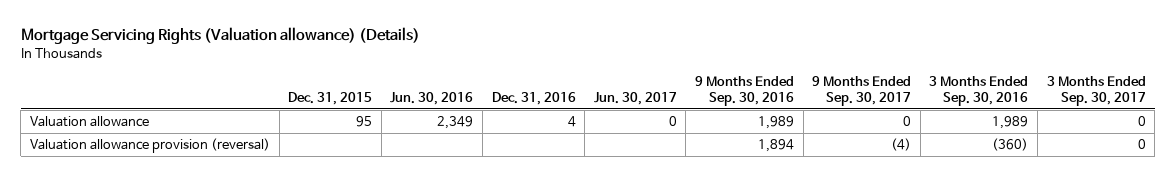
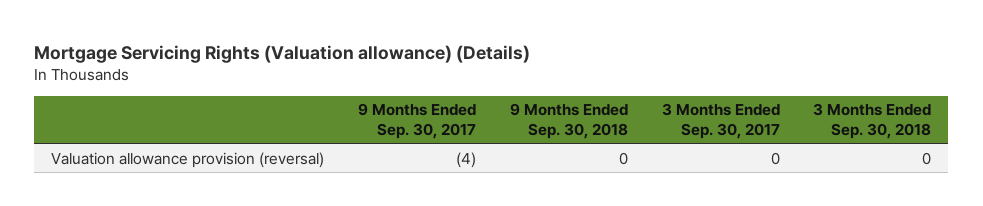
[288,91,373,105] Dec. 31, 2015 -> none
[390,91,474,105] Jun. 30, 2016 -> none
[491,91,576,105] Dec. 31, 2016 -> none
[593,91,677,105] Jun. 30, 2017 -> none
[694,76,794,106] 9 Months Ended Sep. 30, 2016 -> none
[929,76,1029,106] 3 Months Ended Sep. 30, 2016 -> none
none -> [509,103,628,139] 9 Months Ended Sep. 30, 2018
none -> [813,103,932,139] 3 Months Ended Sep. 30, 2018
[29,116,149,128] Valuation allowance -> none

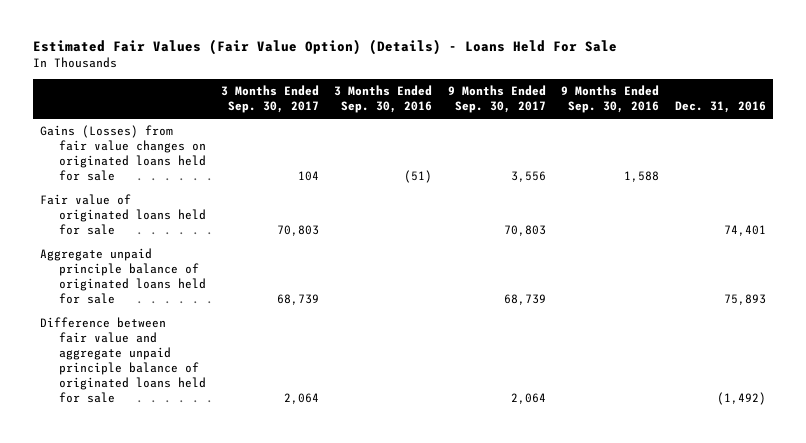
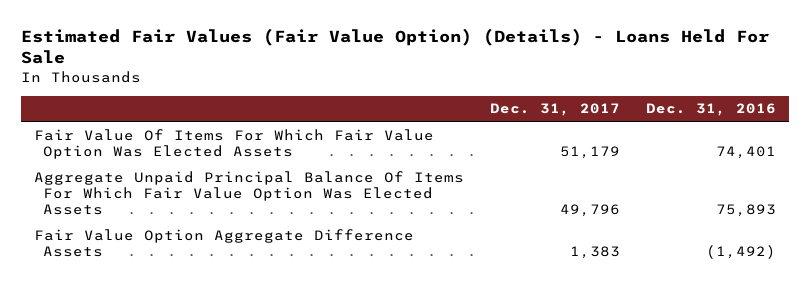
[220,85,319,114] 3 Months Ended Sep. 30, 2017 -> none
[334,85,433,114] 3 Months Ended Sep. 30, 2016 -> none
[447,85,546,114] 9 Months Ended Sep. 30, 2017 -> none
[561,85,660,114] 9 Months Ended Sep. 30, 2016 -> none
none -> [490,103,621,117] Dec. 31, 2017
[40,125,206,182] Gains (Losses) from fair value changes on originated loans held for sale -> none
[40,194,206,236] Fair value of originated loans held for sale -> [33,128,434,159] Fair Value Of Items For Which Fair Value Option Was Elected Assets
[40,248,206,305] Aggregate unpaid principle balance of originated loans held for sale -> [33,170,464,215] Aggregate Unpaid Principal Balance Of Items For Which Fair Value Option Was Elected Assets
[40,317,206,404] Difference between fair value and aggregate unpaid principle balance of originated loans held for sale -> [33,228,414,257] Fair Value Option Aggregate Difference Assets

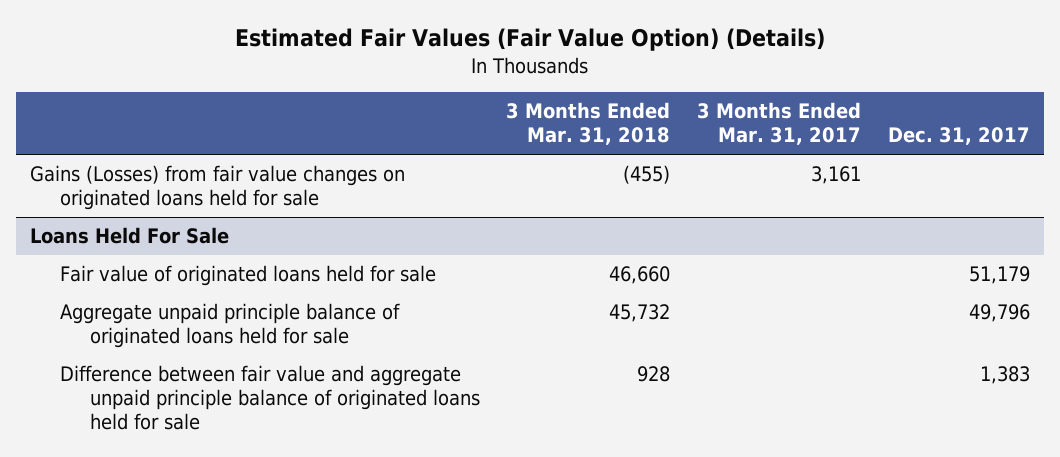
[20,28,769,65] Estimated Fair Values (Fair Value Option) (Details) - Loans Held For Sale -> [234,28,825,52] Estimated Fair Values (Fair Value Option) (Details)
[646,103,777,117] Dec. 31, 2016 -> none
none -> [506,102,671,146] 3 Months Ended Mar. 31, 2018
none -> [697,102,862,146] 3 Months Ended Mar. 31, 2017
none -> [29,165,405,210] Gains (Losses) from fair value changes on originated loans held for sale
none -> [29,227,229,245] Loans Held For Sale
[33,128,434,159] Fair Value Of Items For Which Fair Value Option Was Elected Assets -> [59,265,436,287] Fair value of originated loans held for sale
[33,170,464,215] Aggregate Unpaid Principal Balance Of Items For Which Fair Value Option Was Elected Assets -> [59,303,400,348] Aggregate unpaid principle balance of originated loans held for sale
[33,228,414,257] Fair Value Option Aggregate Difference Assets -> [59,365,480,430] Difference between fair value and aggregate unpaid principle balance of originated loans held for sale

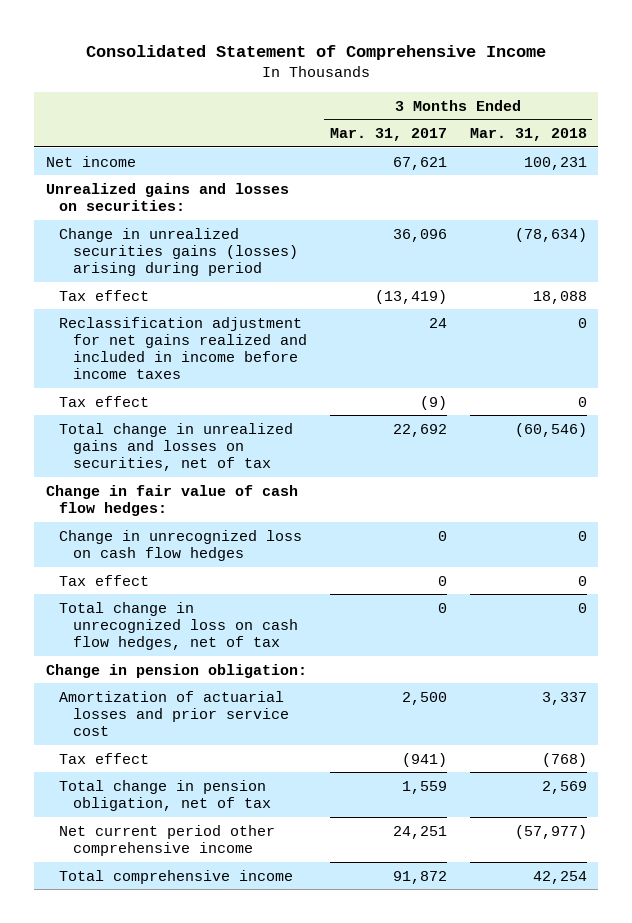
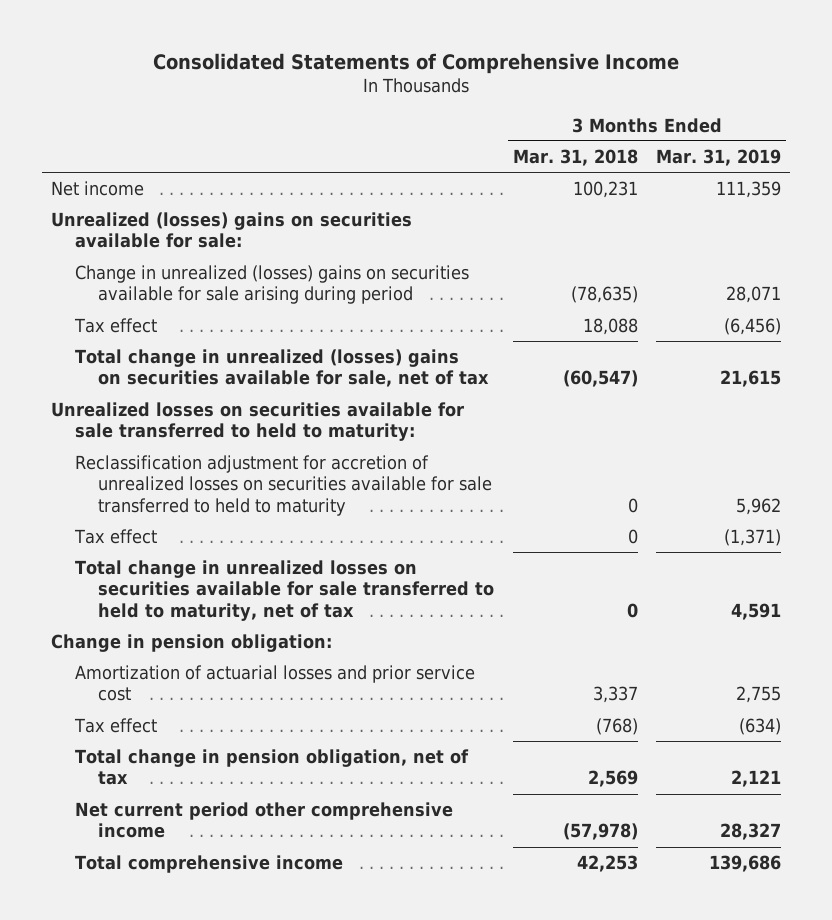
[86,45,547,61] Consolidated Statement of Comprehensive Income -> [153,52,680,74] Consolidated Statements of Comprehensive Income
[329,128,447,142] Mar. 31, 2017 -> none
none -> [656,148,782,166] Mar. 31, 2019
[45,182,289,211] Unrealized gains and losses on securities: -> [50,212,412,249] Unrealized (losses) gains on securities available for sale:
[59,227,299,277] Change in unrealized securities gains (losses) arising during period -> [74,265,469,305] Change in unrealized (losses) gains on securities available for sale arising during period
[514,227,587,242] (78,634) -> [570,286,638,304] (78,635)
[59,316,308,380] Reclassification adjustment for net gains realized and included in income before income taxes -> none
[59,395,150,407] Tax effect -> none
[45,484,298,516] Change in fair value of cash flow hedges: -> none
[59,529,303,561] Change in unrecognized loss on cash flow hedges -> none
[59,422,294,472] Total change in unrealized gains and losses on securities, net of tax -> [74,349,490,388] Total change in unrealized (losses) gains on securities available for sale, net of tax
[514,422,587,437] (60,546) -> [562,370,638,388] (60,547)
none -> [50,402,464,442] Unrealized losses on securities available for sale transferred to held to maturity:
none -> [74,455,493,516] Reclassification adjustment for accretion of unrealized losses on securities available for sale transferred to held to maturity
[59,601,299,651] Total change in unrecognized loss on cash flow hedges, net of tax -> none
none -> [74,560,495,621] Total change in unrealized losses on securities available for sale transferred to held to maturity, net of tax
[514,824,587,839] (57,977) -> [562,823,638,841] (57,978)
[532,870,587,884] 42,254 -> [576,855,638,873] 42,253

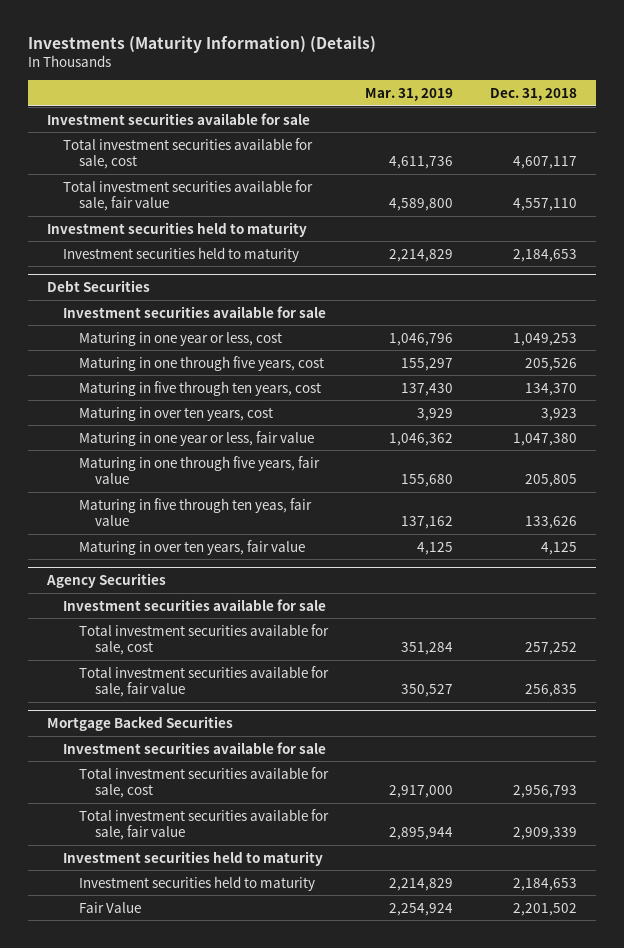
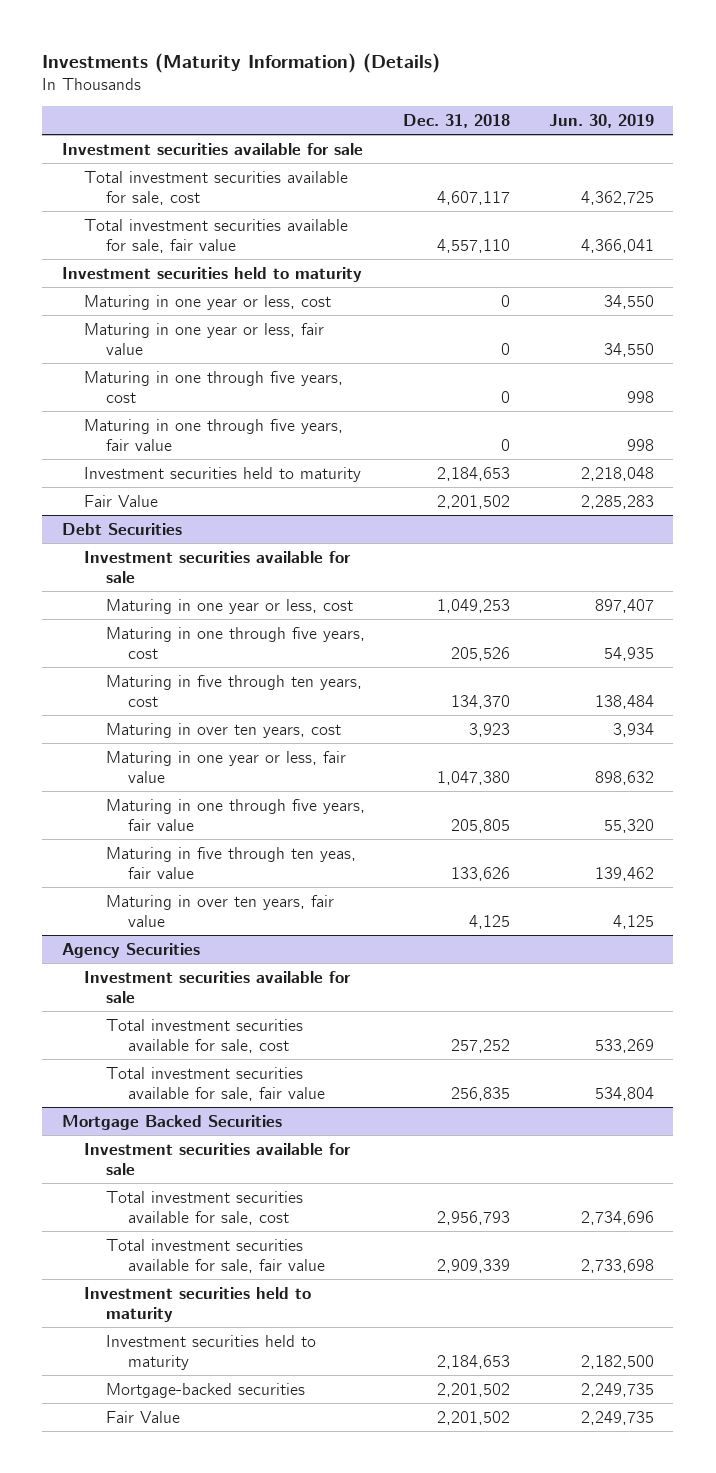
[365,87,454,101] Mar. 31, 2019 -> none
none -> [549,113,655,128] Jun. 30, 2019
none -> [83,294,331,310] Maturing in one year or less, cost
none -> [83,322,324,355] Maturing in one year or less, fair value
none -> [83,370,343,403] Maturing in one through five years, cost
none -> [83,418,343,451] Maturing in one through five years, fair value
none -> [83,494,158,507] Fair Value
none -> [105,1382,305,1398] Mortgage-backed securities

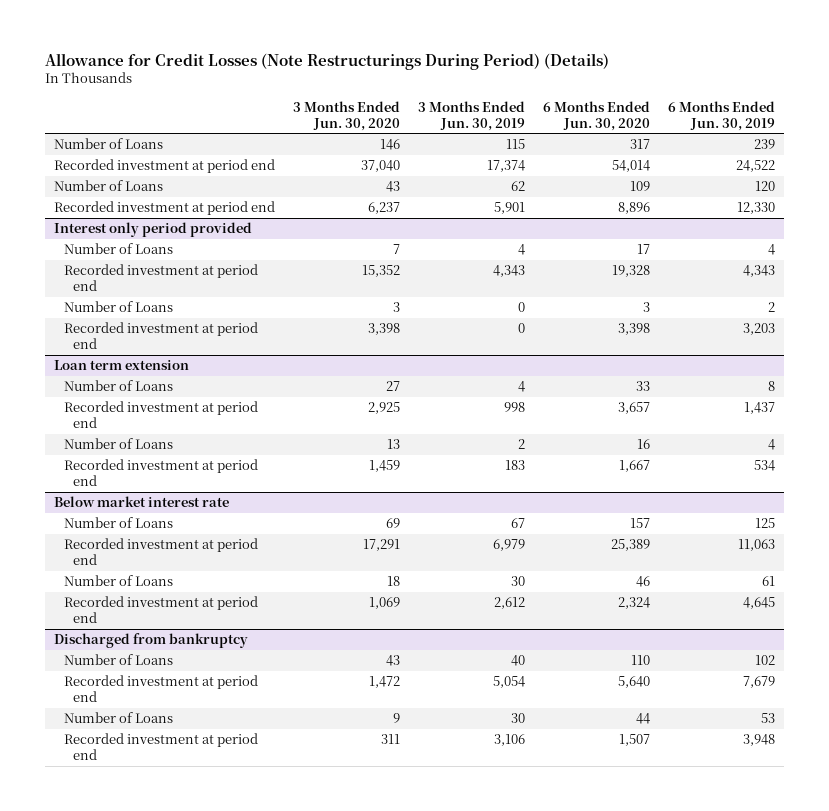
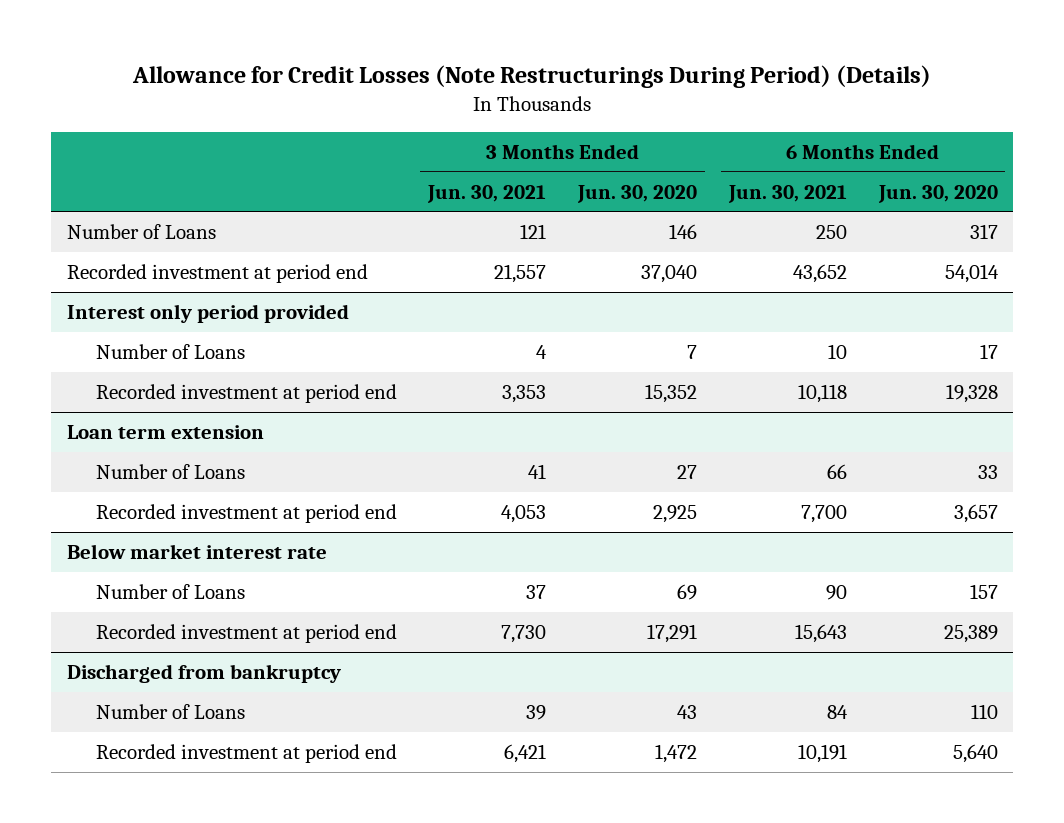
[418,100,526,131] 3 Months Ended Jun. 30, 2019 -> none
[667,100,775,131] 6 Months Ended Jun. 30, 2019 -> none
none -> [427,184,547,203] Jun. 30, 2021
none -> [727,184,847,203] Jun. 30, 2021
[54,180,164,192] Number of Loans -> none
[54,201,276,216] Recorded investment at period end -> none
[63,301,173,313] Number of Loans -> none
[63,322,258,350] Recorded investment at period end -> none
[63,438,173,450] Number of Loans -> none
[63,459,258,487] Recorded investment at period end -> none
[63,575,173,587] Number of Loans -> none
[63,596,258,624] Recorded investment at period end -> none
[63,712,173,724] Number of Loans -> none
[63,733,258,761] Recorded investment at period end -> none

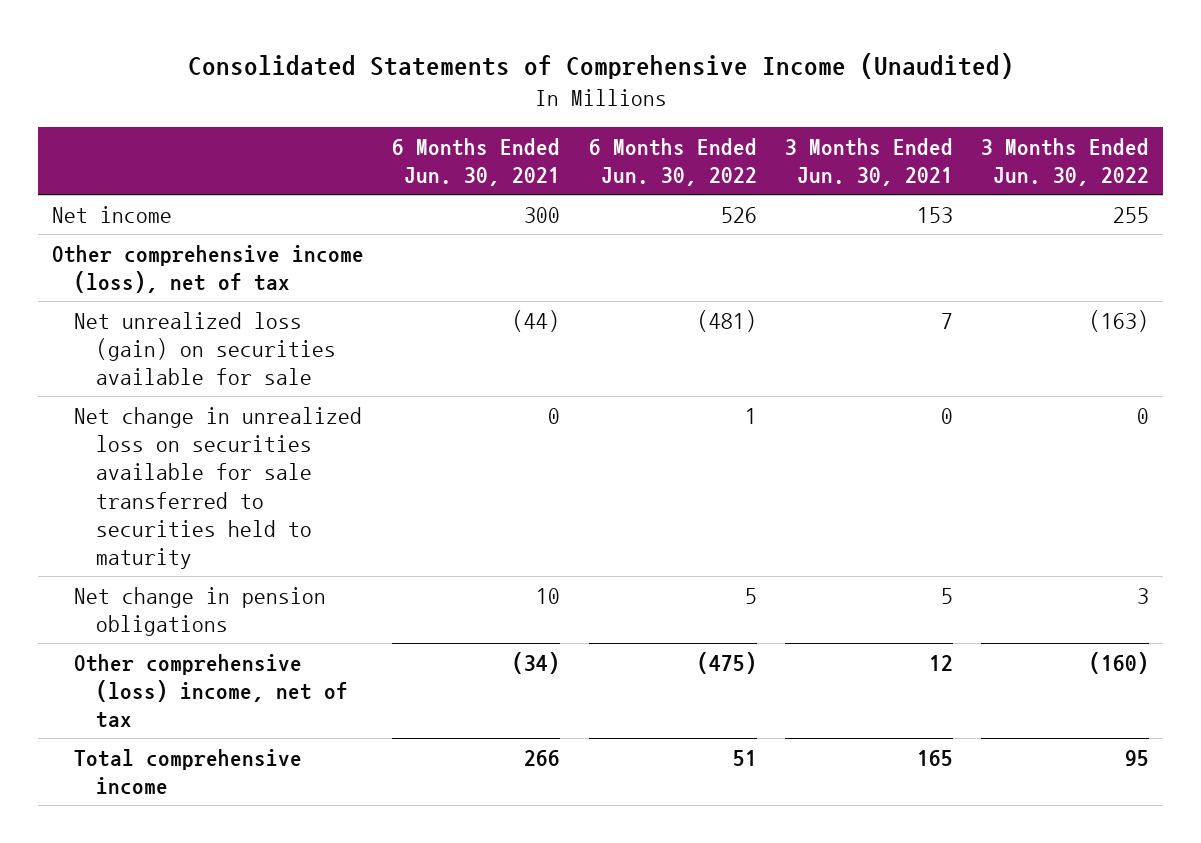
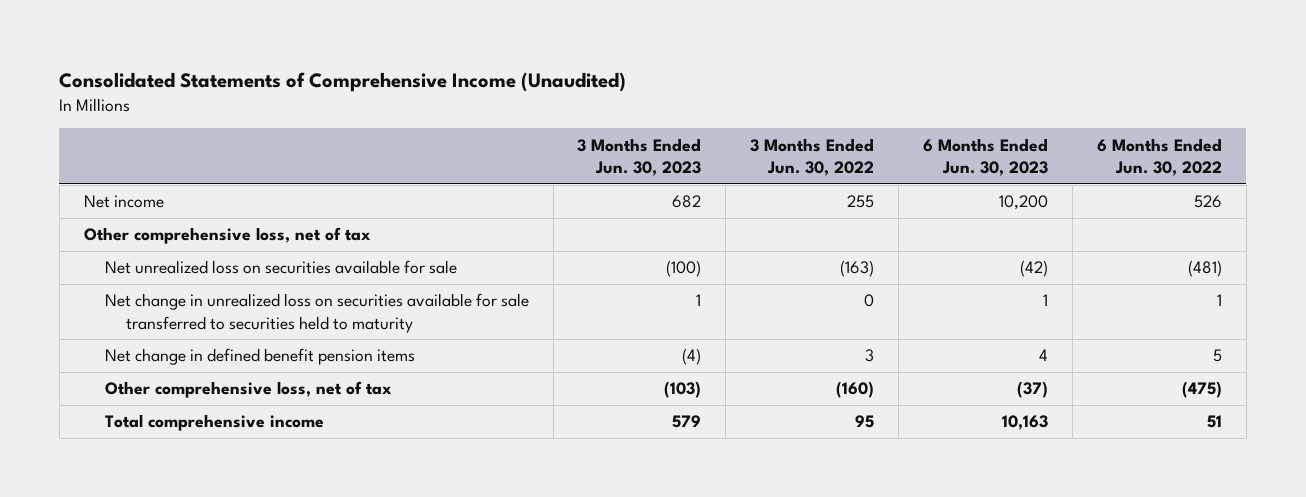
[392,138,561,187] 6 Months Ended Jun. 30, 2021 -> none
[784,138,953,187] 3 Months Ended Jun. 30, 2021 -> none
none -> [577,137,702,176] 3 Months Ended Jun. 30, 2023
none -> [923,137,1049,176] 6 Months Ended Jun. 30, 2023
[52,244,365,293] Other comprehensive income (loss), net of tax -> [83,227,371,245] Other comprehensive loss, net of tax
[74,311,337,386] Net unrealized loss (gain) on securities available for sale -> [104,260,457,275] Net unrealized loss on securities available for sale
[74,586,327,636] Net change in pension obligations -> [104,348,415,366] Net change in defined benefit pension items
[74,653,349,729] Other comprehensive (loss) income, net of tax -> [104,381,392,399] Other comprehensive loss, net of tax

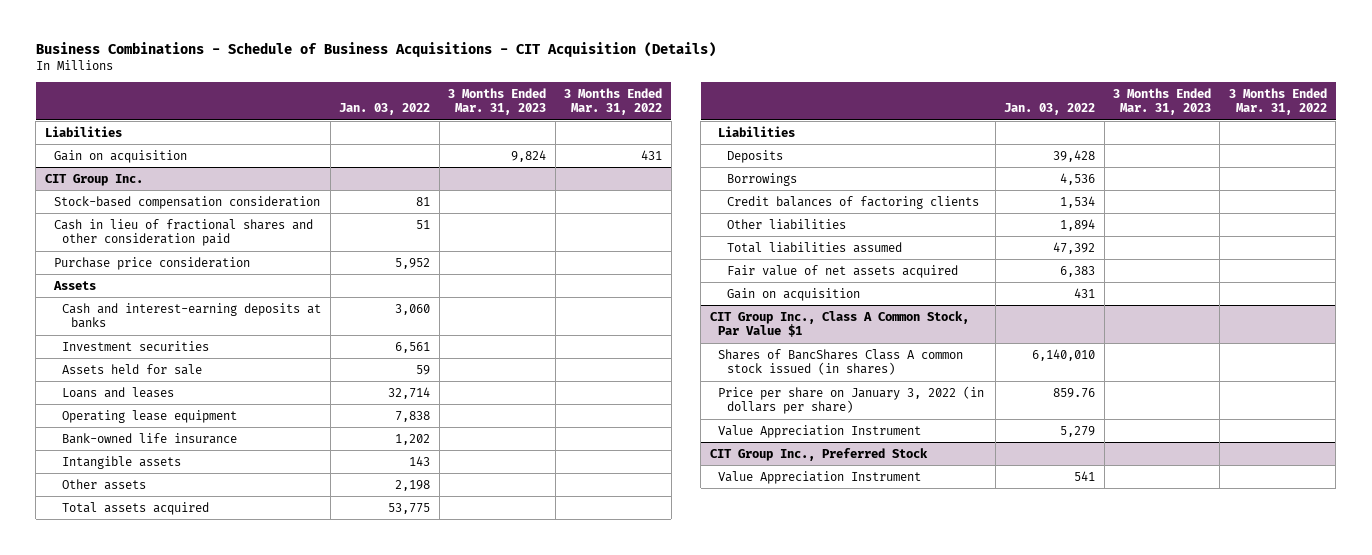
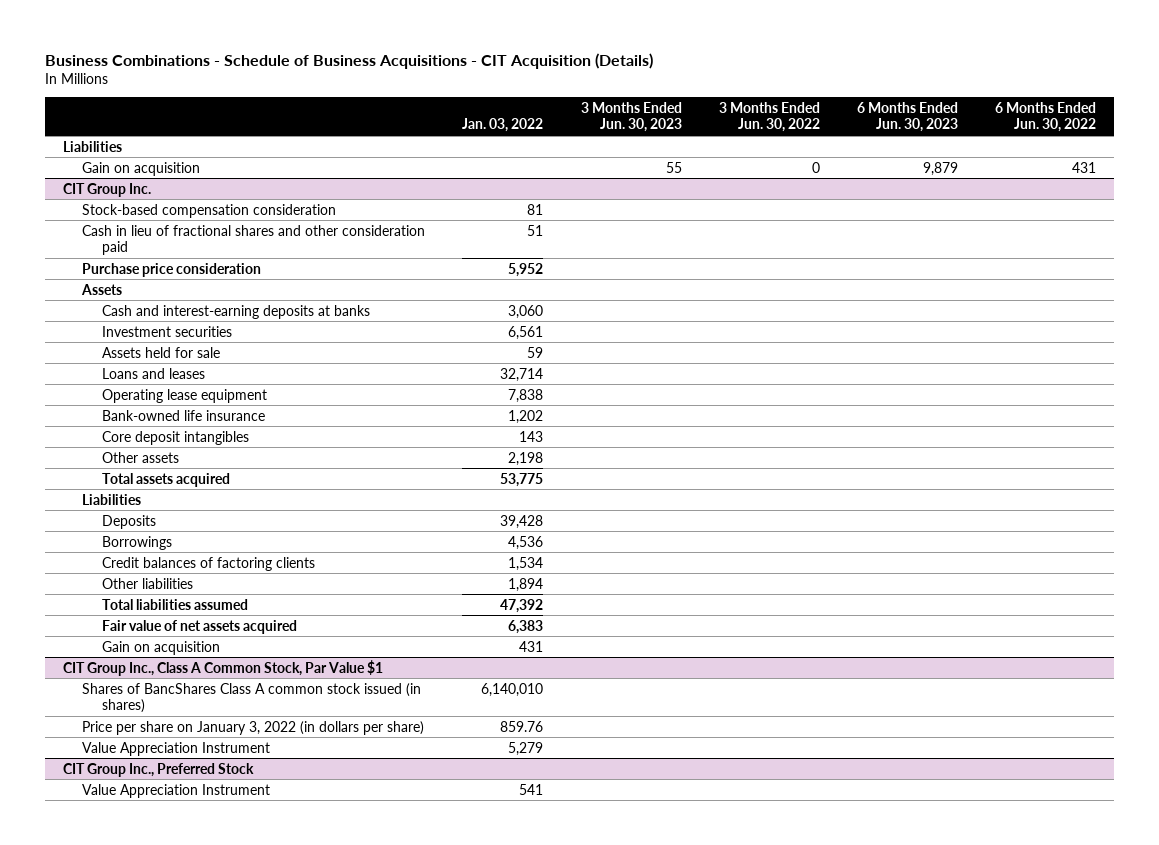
[448,87,547,116] 3 Months Ended Mar. 31, 2023 -> none
[564,87,663,116] 3 Months Ended Mar. 31, 2022 -> none
none -> [580,101,682,133] 3 Months Ended Jun. 30, 2023
none -> [718,101,820,133] 3 Months Ended Jun. 30, 2022
none -> [856,101,958,133] 6 Months Ended Jun. 30, 2023
none -> [994,101,1096,133] 6 Months Ended Jun. 30, 2022
[62,455,182,469] Intangible assets -> [101,430,249,445] Core deposit intangibles

